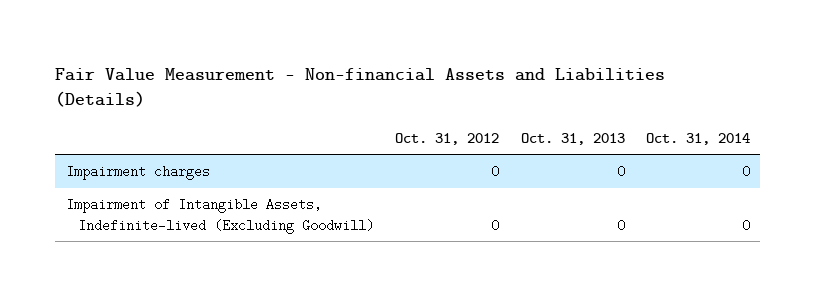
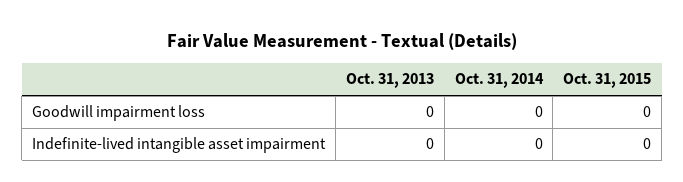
[55,68,666,108] Fair Value Measurement - Non-financial Assets and Liabilities (Details) -> [166,32,517,50] Fair Value Measurement - Textual (Details)
[395,132,500,145] Oct. 31, 2012 -> none
none -> [563,73,652,89] Oct. 31, 2015
[65,165,210,181] Impairment charges -> [32,105,206,122] Goodwill impairment loss
[65,198,375,234] Impairment of Intangible Assets, Indefinite-lived (Excluding Goodwill) -> [32,137,327,154] Indefinite-lived intangible asset impairment

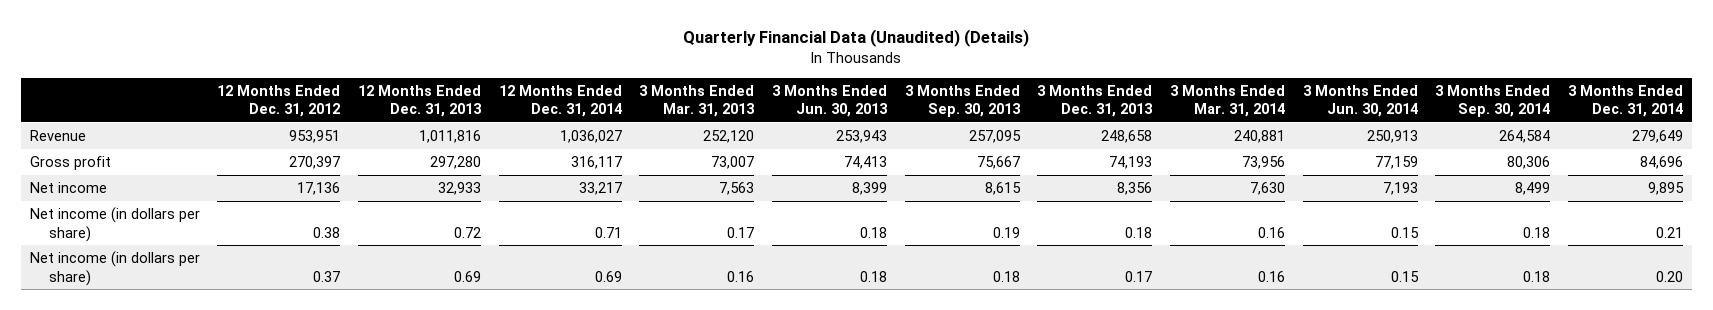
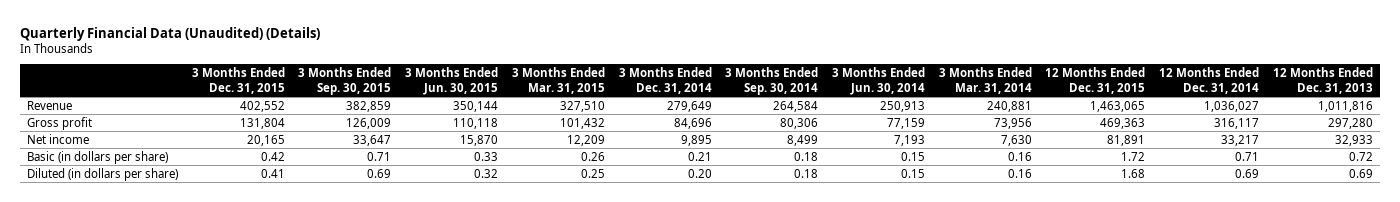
[217,84,341,118] 12 Months Ended Dec. 31, 2012 -> none
[639,84,756,118] 3 Months Ended Mar. 31, 2013 -> none
[772,84,889,118] 3 Months Ended Jun. 30, 2013 -> none
[904,84,1021,118] 3 Months Ended Sep. 30, 2013 -> none
[1037,84,1154,118] 3 Months Ended Dec. 31, 2013 -> none
none -> [191,67,285,94] 3 Months Ended Dec. 31, 2015
none -> [298,67,392,95] 3 Months Ended Sep. 30, 2015
none -> [405,67,499,95] 3 Months Ended Jun. 30, 2015
none -> [511,67,605,94] 3 Months Ended Mar. 31, 2015
none -> [1045,67,1146,94] 12 Months Ended Dec. 31, 2015
[29,207,200,242] Net income (in dollars per share) -> [26,150,168,164] Basic (in dollars per share)
[29,251,200,286] Net income (in dollars per share) -> [26,167,178,181] Diluted (in dollars per share)

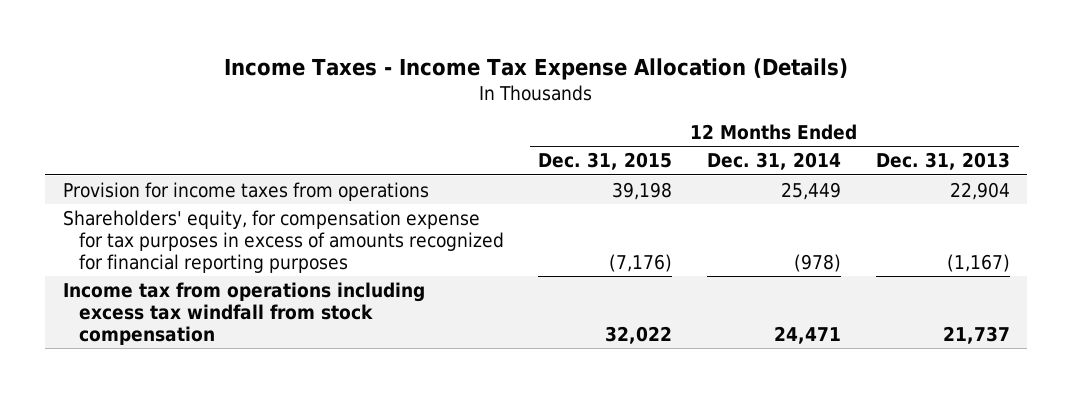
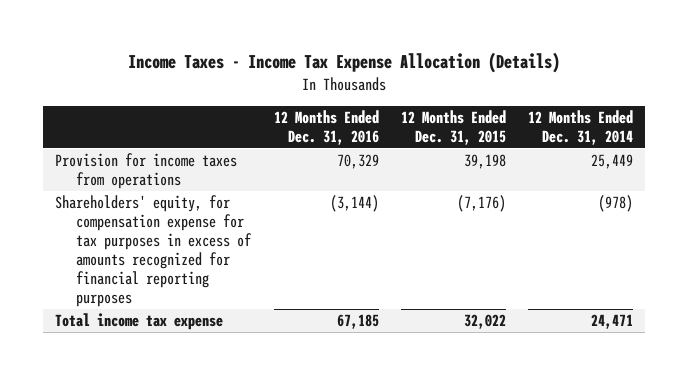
[875,152,1010,171] Dec. 31, 2013 -> none
none -> [273,109,379,145] 12 Months Ended Dec. 31, 2016
[62,281,425,345] Income tax from operations including excess tax windfall from stock compensation -> [54,313,223,331] Total income tax expense

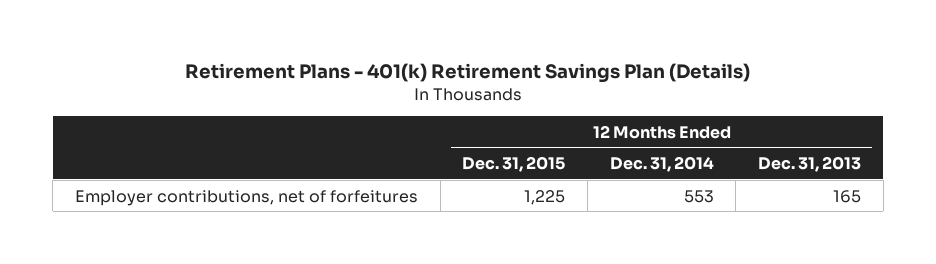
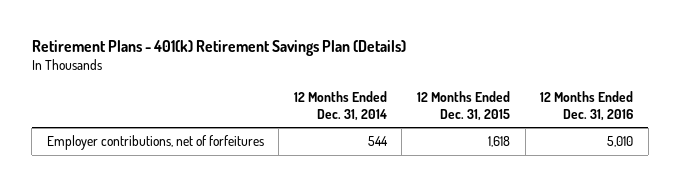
[758,155,862,172] Dec. 31, 2013 -> none
none -> [540,90,634,121] 12 Months Ended Dec. 31, 2016
[524,189,566,205] 1,225 -> [488,136,511,148] 1,618
[683,189,714,203] 553 -> [367,136,388,147] 544

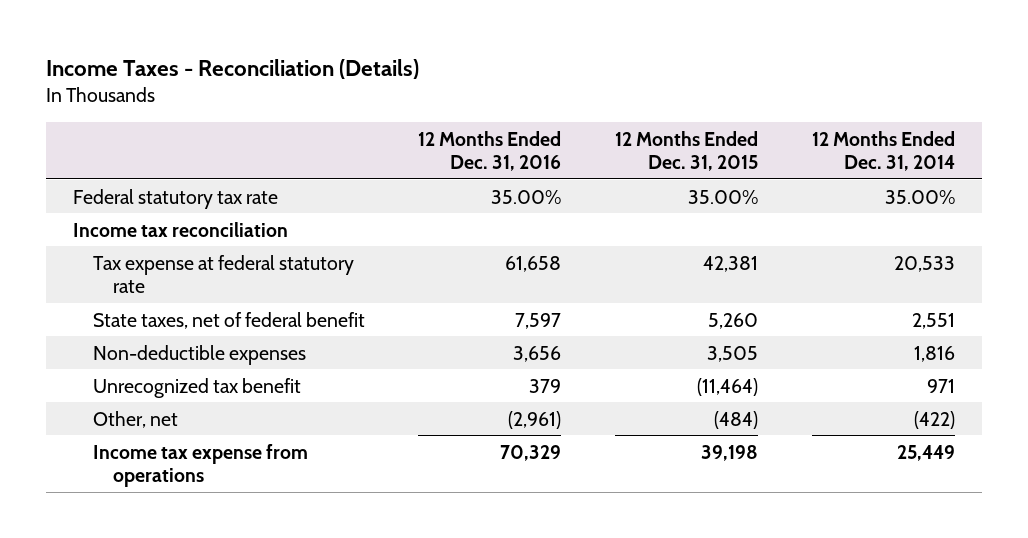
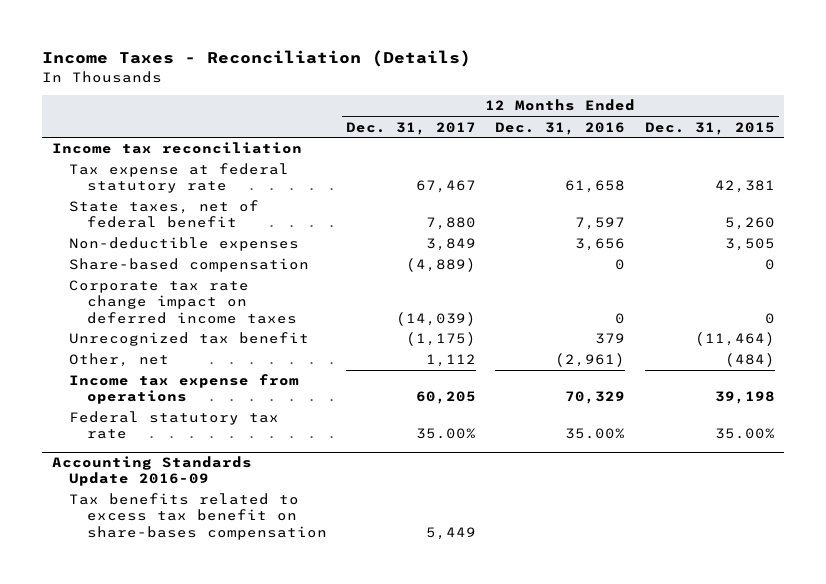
[812,130,956,171] 12 Months Ended Dec. 31, 2014 -> none
none -> [346,121,477,135] Dec. 31, 2017
none -> [69,258,310,273] Share-based compensation
none -> [69,280,298,324] Corporate tax rate change impact on deferred income taxes
[72,188,278,209] Federal statutory tax rate -> [69,411,280,440] Federal statutory tax rate
none -> [51,456,252,487] Accounting Standards Update 2016-09
none -> [69,493,328,540] Tax benefits related to excess tax benefit on share-bases compensation

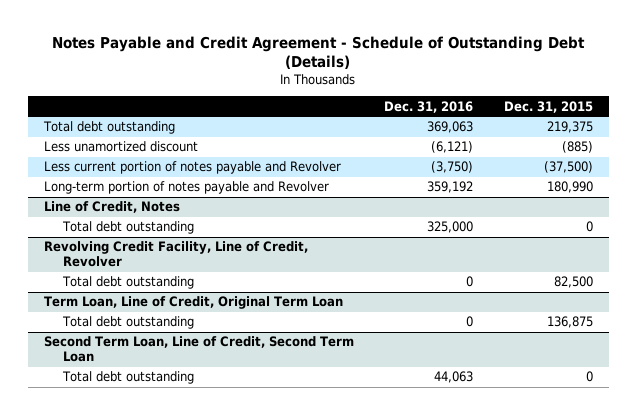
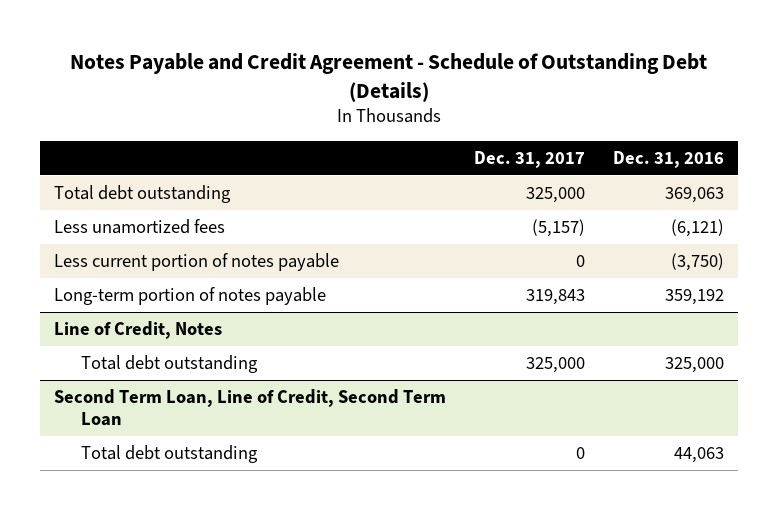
[504,100,594,113] Dec. 31, 2015 -> none
none -> [474,151,586,169] Dec. 31, 2017
[43,141,198,153] Less unamortized discount -> [54,219,226,235] Less unamortized fees
[43,161,341,175] Less current portion of notes payable and Revolver -> [54,253,340,272] Less current portion of notes payable
[43,181,329,195] Long-term portion of notes payable and Revolver -> [54,287,327,306] Long-term portion of notes payable
[43,241,308,268] Revolving Credit Facility, Line of Credit, Revolver -> none
[61,276,194,290] Total debt outstanding -> none
[43,296,343,310] Term Loan, Line of Credit, Original Term Loan -> none
[61,316,194,330] Total debt outstanding -> none

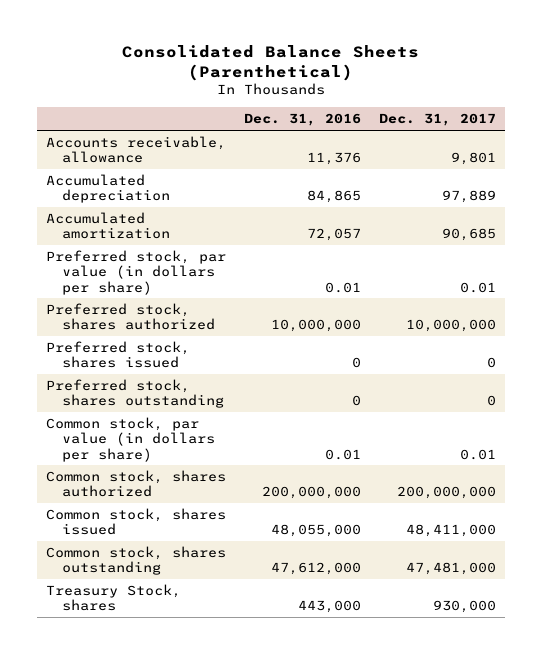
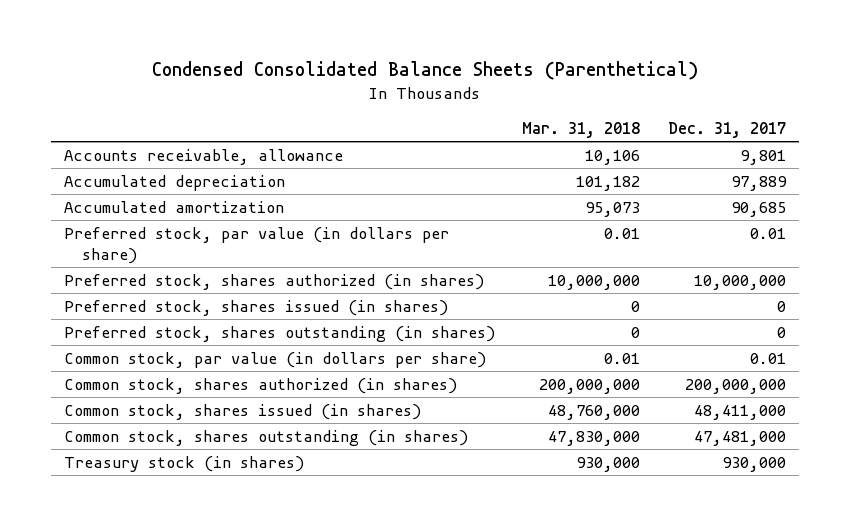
[122,45,420,82] Consolidated Balance Sheets (Parenthetical) -> [151,61,698,81] Condensed Consolidated Balance Sheets (Parenthetical)
[244,113,362,127] Dec. 31, 2016 -> none
none -> [522,121,641,138] Mar. 31, 2018
[46,302,215,331] Preferred stock, shares authorized -> [64,273,485,290] Preferred stock, shares authorized (in shares)
[46,340,191,369] Preferred stock, shares issued -> [64,299,449,316] Preferred stock, shares issued (in shares)
[46,378,224,409] Preferred stock, shares outstanding -> [64,325,496,342] Preferred stock, shares outstanding (in shares)
[46,469,227,498] Common stock, shares authorized -> [64,377,458,394] Common stock, shares authorized (in shares)
[46,507,227,536] Common stock, shares issued -> [64,403,422,420] Common stock, shares issued (in shares)
[46,545,227,576] Common stock, shares outstanding -> [64,429,469,446] Common stock, shares outstanding (in shares)
[46,583,182,612] Treasury Stock, shares -> [64,455,305,472] Treasury stock (in shares)

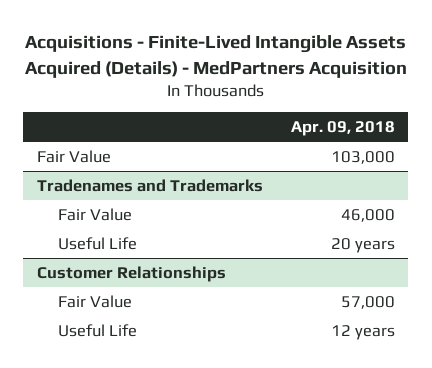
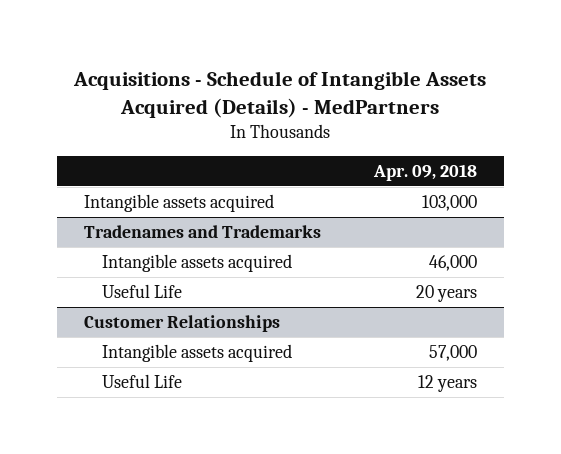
[24,35,407,78] Acquisitions - Finite-Lived Intangible Assets Acquired (Details) - MedPartners Acquisition -> [73,70,487,118] Acquisitions - Schedule of Intangible Assets Acquired (Details) - MedPartners
[37,149,112,163] Fair Value -> [83,193,274,212] Intangible assets acquired
[58,207,133,221] Fair Value -> [102,253,293,272] Intangible assets acquired
[58,294,133,308] Fair Value -> [102,343,293,362] Intangible assets acquired

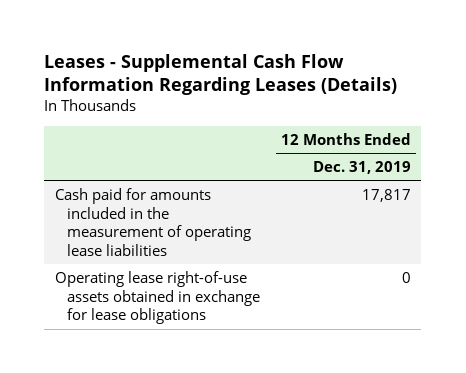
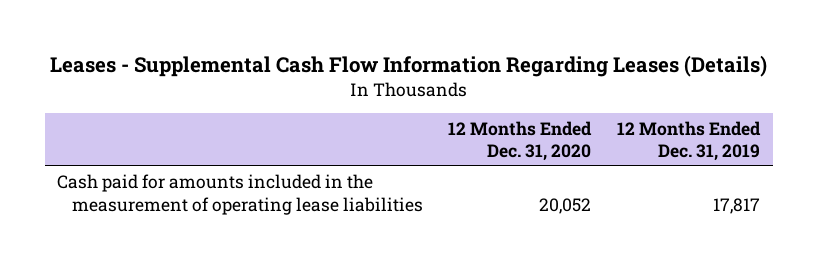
none -> [448,120,593,161] 12 Months Ended Dec. 31, 2020
[54,270,261,325] Operating lease right-of-use assets obtained in exchange for lease obligations -> none

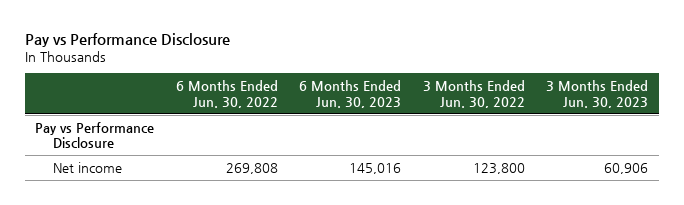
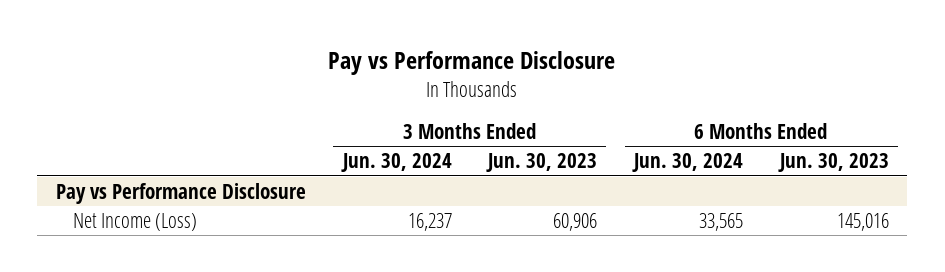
[175,80,278,108] 6 Months Ended Jun. 30, 2022 -> none
[422,80,525,108] 3 Months Ended Jun. 30, 2022 -> none
none -> [340,153,452,173] Jun. 30, 2024
none -> [632,153,744,173] Jun. 30, 2024
[52,161,122,173] Net income -> [72,212,197,231] Net Income (Loss)

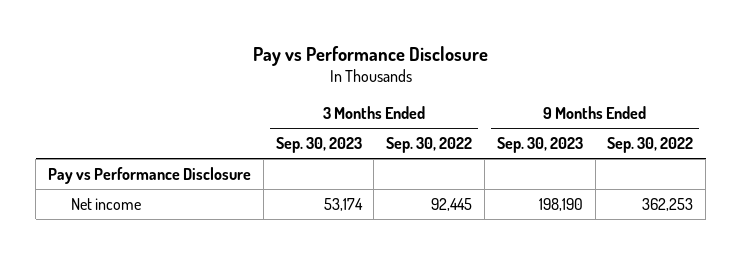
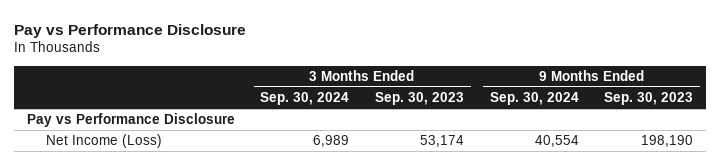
[386,137,473,154] Sep. 30, 2022 -> none
[607,137,694,154] Sep. 30, 2022 -> none
none -> [260,92,350,106] Sep. 30, 2024
none -> [489,92,579,106] Sep. 30, 2024
[70,197,141,210] Net income -> [46,134,163,149] Net Income (Loss)

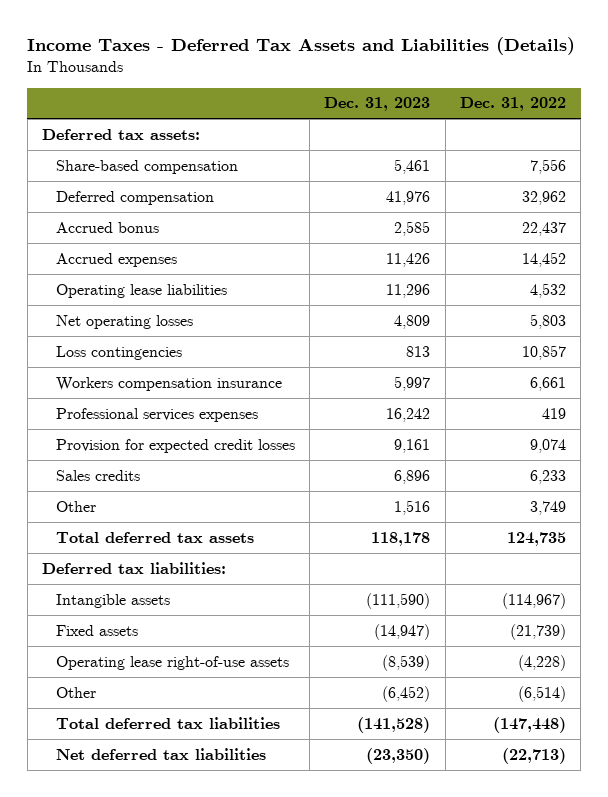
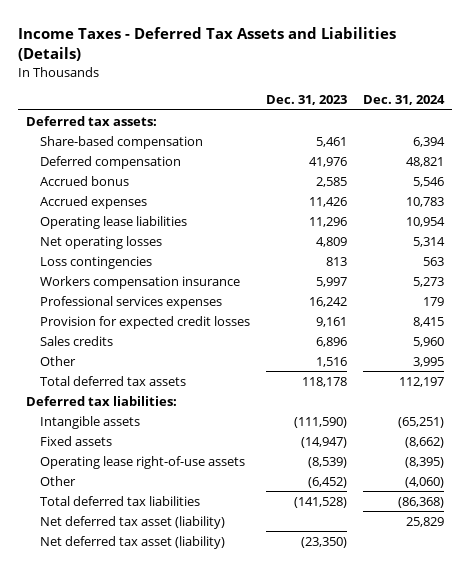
[459,97,566,112] Dec. 31, 2022 -> none
none -> [362,95,445,106] Dec. 31, 2024
none -> [39,515,225,529] Net deferred tax asset (liability)
[55,747,266,760] Net deferred tax liabilities -> [39,535,225,549] Net deferred tax asset (liability)

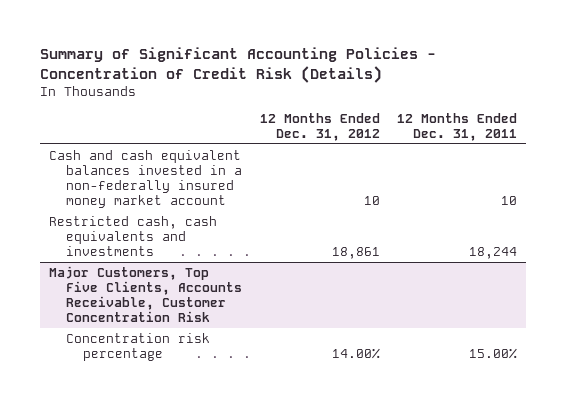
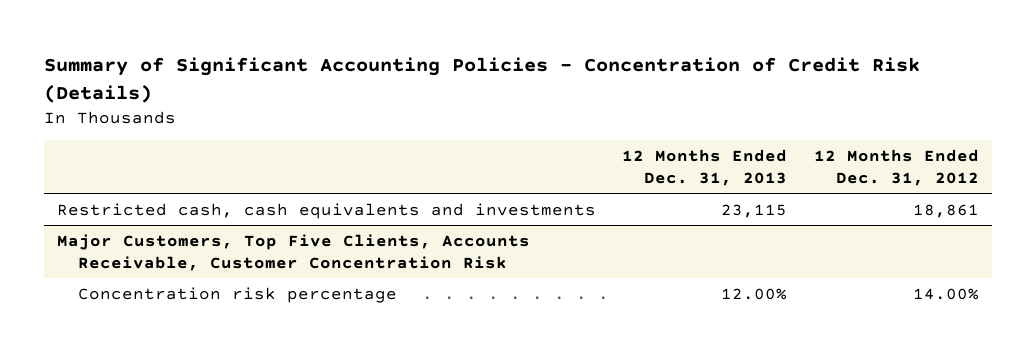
[397,112,518,142] 12 Months Ended Dec. 31, 2011 -> none
none -> [622,149,788,187] 12 Months Ended Dec. 31, 2013
[48,149,243,208] Cash and cash equivalent balances invested in a non-federally insured money market account -> none

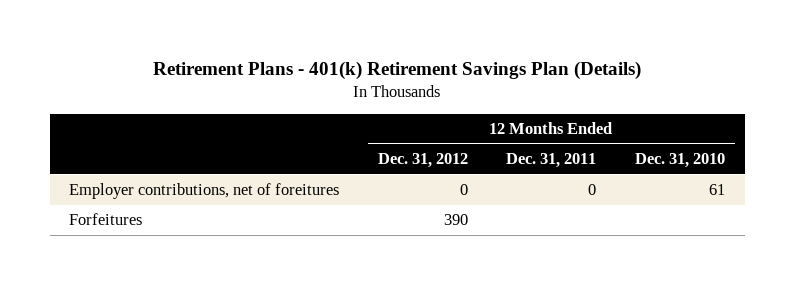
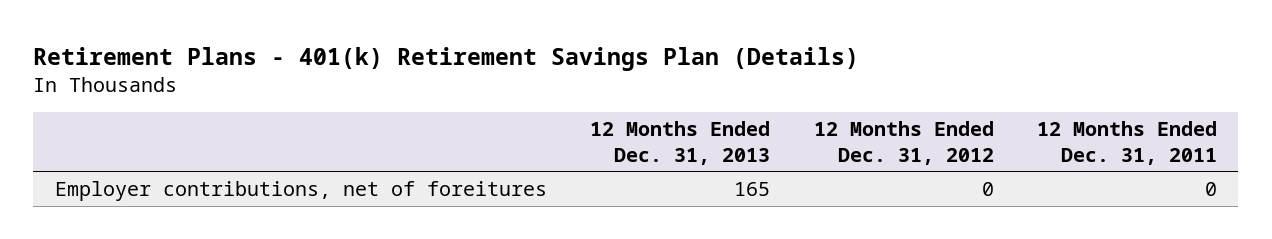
[635,153,726,169] Dec. 31, 2010 -> none
none -> [590,121,771,165] 12 Months Ended Dec. 31, 2013
[69,213,143,226] Forfeitures -> none

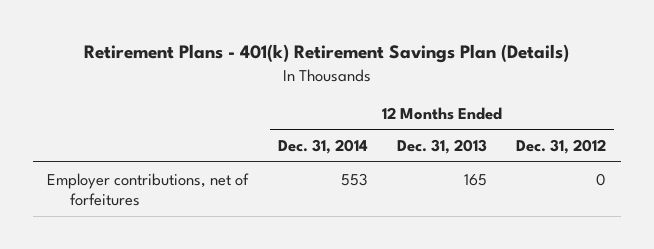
[1036,121,1217,165] 12 Months Ended Dec. 31, 2011 -> none
none -> [277,139,368,155] Dec. 31, 2014
[55,181,548,202] Employer contributions, net of foreitures -> [47,172,250,207] Employer contributions, net of forfeitures

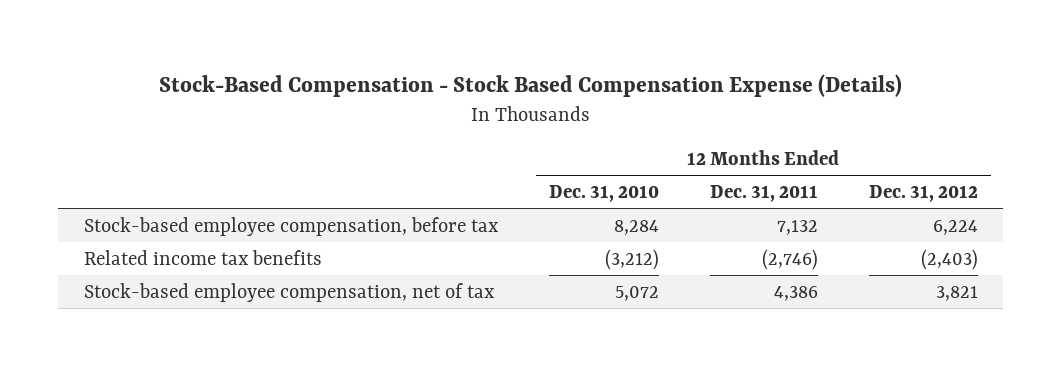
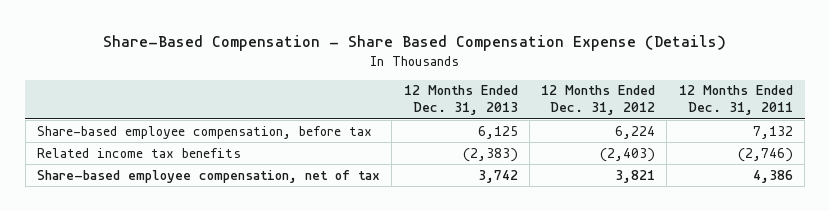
[158,73,902,97] Stock-Based Compensation - Stock Based Compensation Expense (Details) -> [102,34,726,51] Share-Based Compensation - Share Based Compensation Expense (Details)
[548,184,659,202] Dec. 31, 2010 -> none
none -> [403,85,518,116] 12 Months Ended Dec. 31, 2013
[83,216,498,236] Stock-based employee compensation, before tax -> [37,125,373,139] Share-based employee compensation, before tax
[83,282,494,302] Stock-based employee compensation, net of tax -> [37,169,381,183] Share-based employee compensation, net of tax

